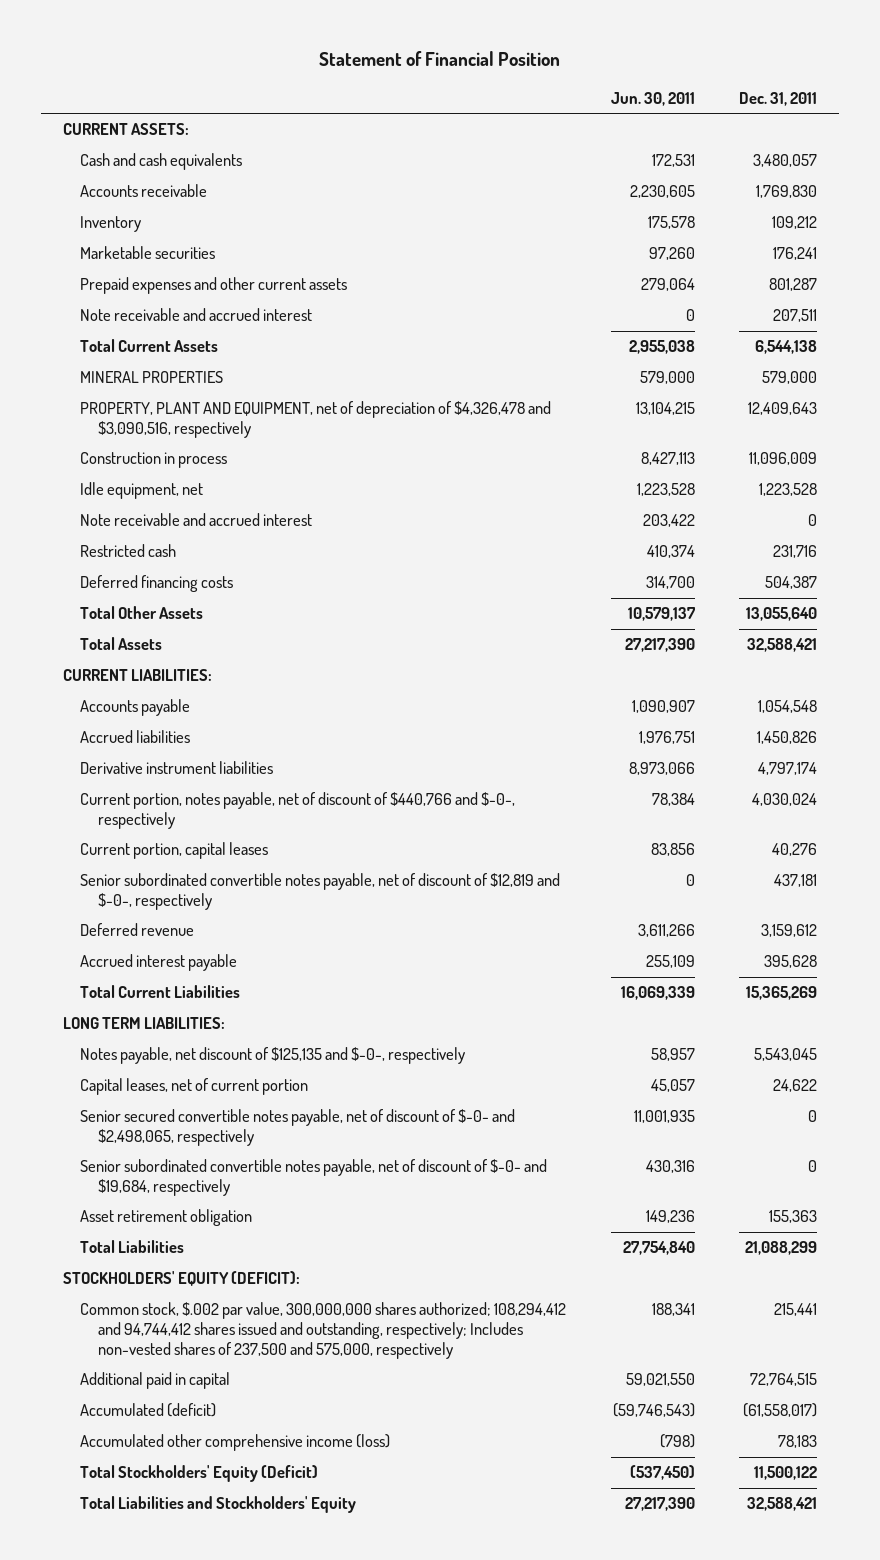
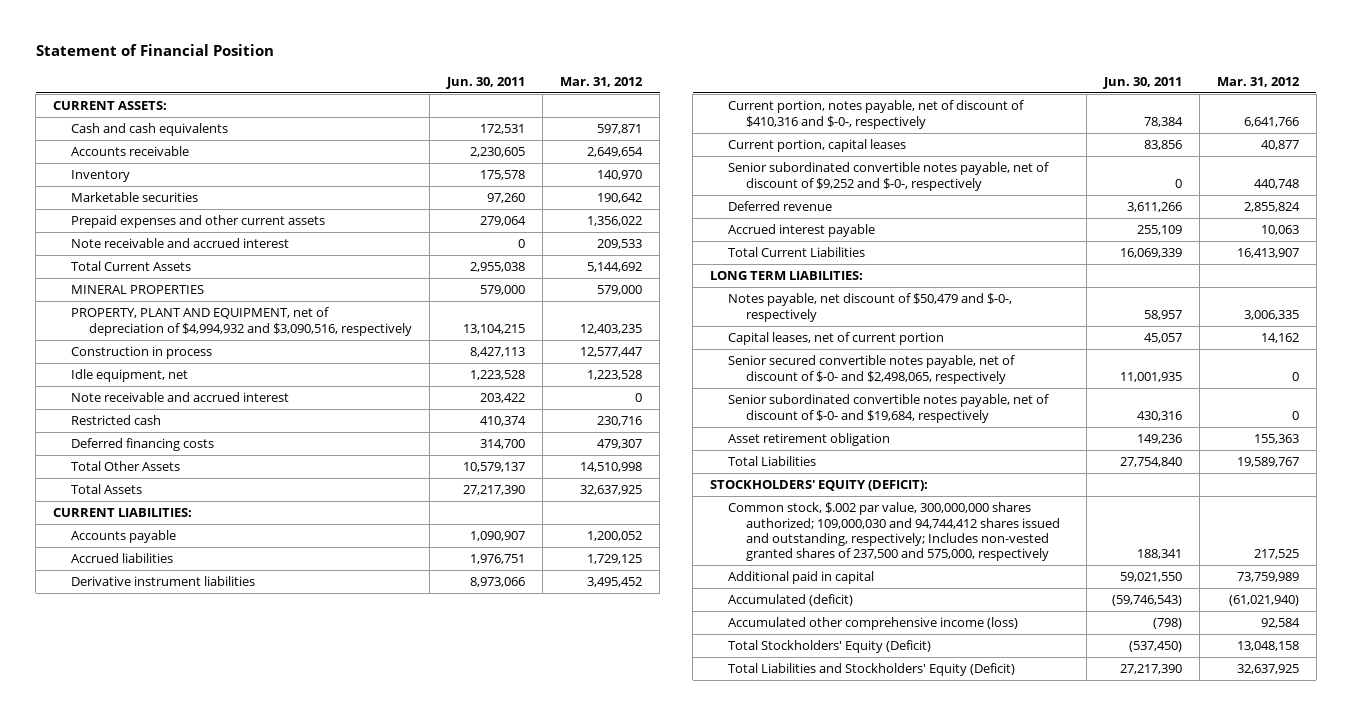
[738,91,817,106] Dec. 31, 2011 -> none
none -> [560,76,644,87] Mar. 31, 2012
[80,401,552,438] PROPERTY, PLANT AND EQUIPMENT, net of depreciation of $4,326,478 and $3,090,516, respectively -> [71,307,413,336] PROPERTY, PLANT AND EQUIPMENT, net of depreciation of $4,994,932 and $3,090,516, respectively
[80,792,516,829] Current portion, notes payable, net of discount of $440,766 and $-0-, respectively -> [728,100,1025,129] Current portion, notes payable, net of discount of $410,316 and $-0-, respectively
[80,873,561,910] Senior subordinated convertible notes payable, net of discount of $12,819 and $-0-, respectively -> [728,162,1050,191] Senior subordinated convertible notes payable, net of discount of $9,252 and $-0-, respectively
[80,1047,466,1065] Notes payable, net discount of $125,135 and $-0-, respectively -> [728,293,1013,322] Notes payable, net discount of $50,479 and $-0-, respectively
[80,1302,567,1359] Common stock, $.002 par value, 300,000,000 shares authorized; 108,294,412 and 94,744,412 shares issued and outstanding, respectively; Includes non-vested shares of 237,500 and 575,000, respectively -> [728,502,1060,562] Common stock, $.002 par value, 300,000,000 shares authorized; 109,000,030 and 94,744,412 shares issued and outstanding, respectively; Includes non-vested granted shares of 237,500 and 575,000, respectively
[80,1496,357,1514] Total Liabilities and Stockholders' Equity -> [728,663,1016,677] Total Liabilities and Stockholders' Equity (Deficit)

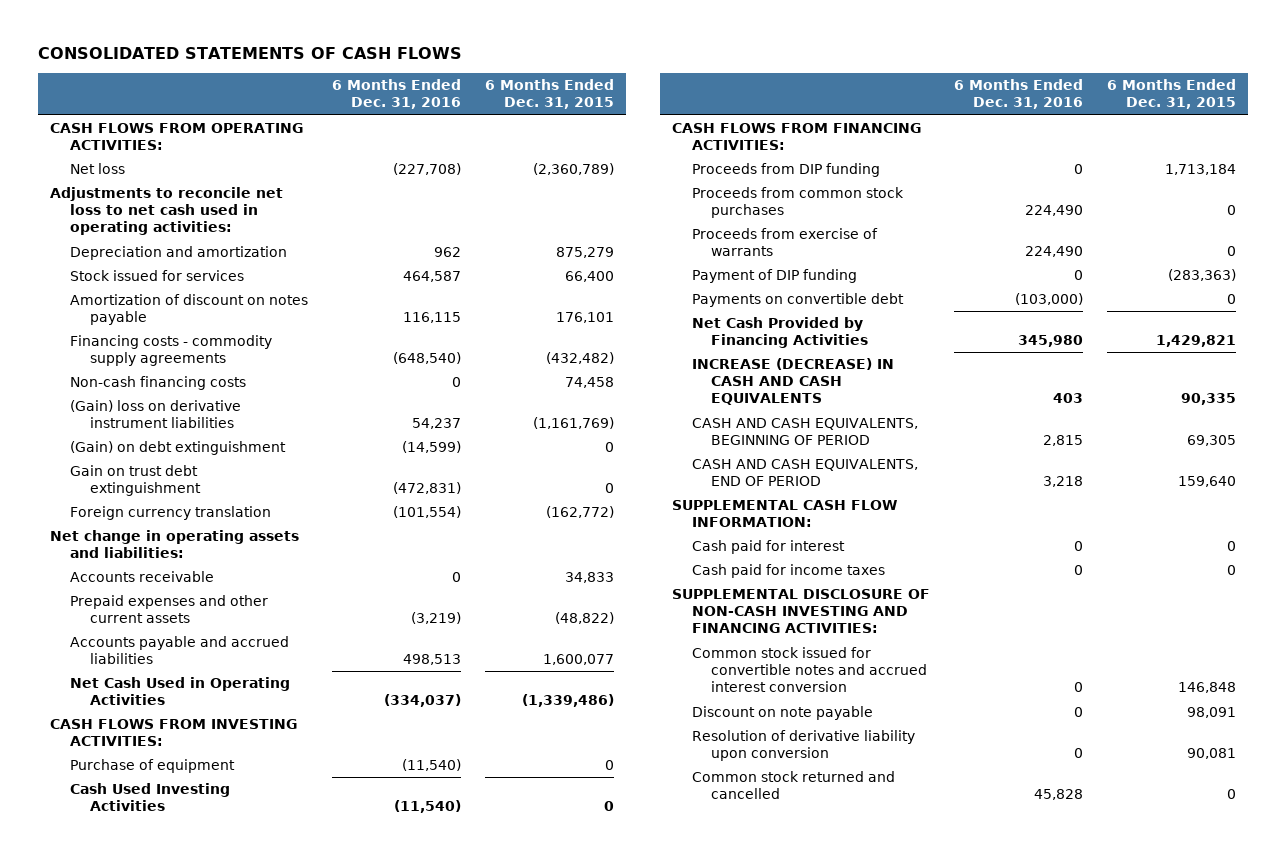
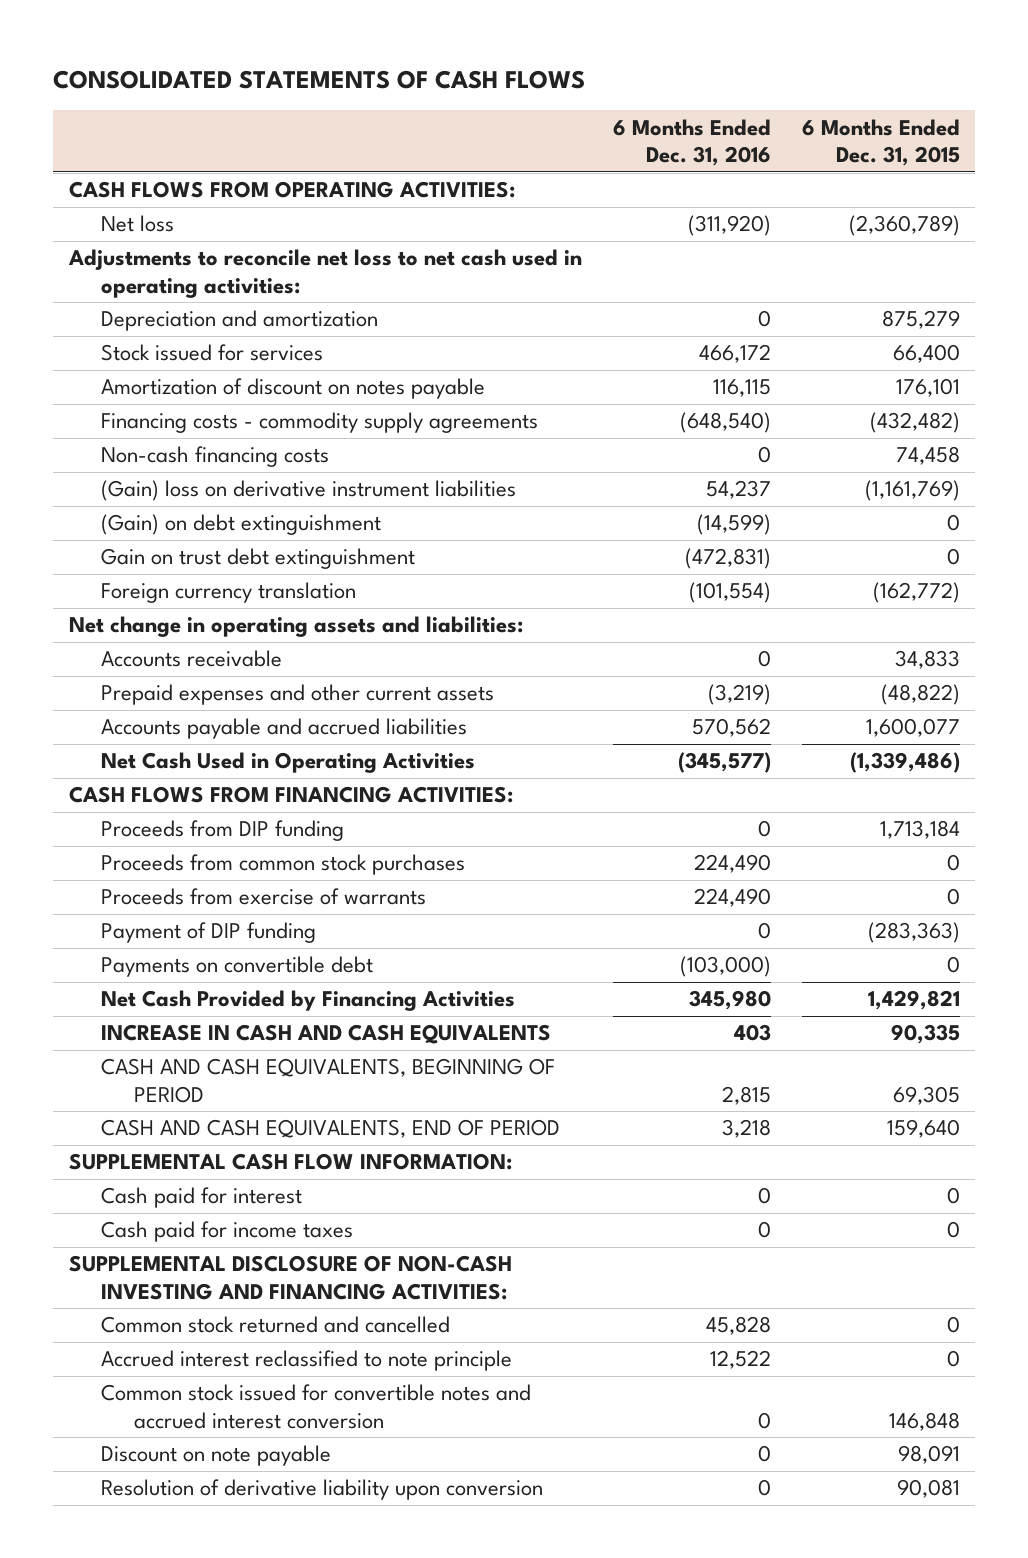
[393,163,462,176] (227,708) -> [687,215,771,237] (311,920)
[434,247,462,258] 962 -> [757,310,771,328] 0
[403,271,462,283] 464,587 -> [698,344,771,364] 466,172
[50,719,298,747] CASH FLOWS FROM INVESTING ACTIVITIES: -> none
[69,759,235,774] Purchase of equipment -> none
[69,783,230,812] Cash Used Investing Activities -> none
[403,654,462,666] 498,513 -> [691,718,771,738] 570,562
[384,694,462,708] (334,037) -> [677,752,771,774] (345,577)
[691,358,894,406] INCREASE (DECREASE) IN CASH AND CASH EQUIVALENTS -> [101,1024,552,1045] INCREASE IN CASH AND CASH EQUIVALENTS
[691,771,895,800] Common stock returned and cancelled -> [101,1316,451,1334] Common stock returned and cancelled
none -> [101,1350,513,1372] Accrued interest reclassified to note principle

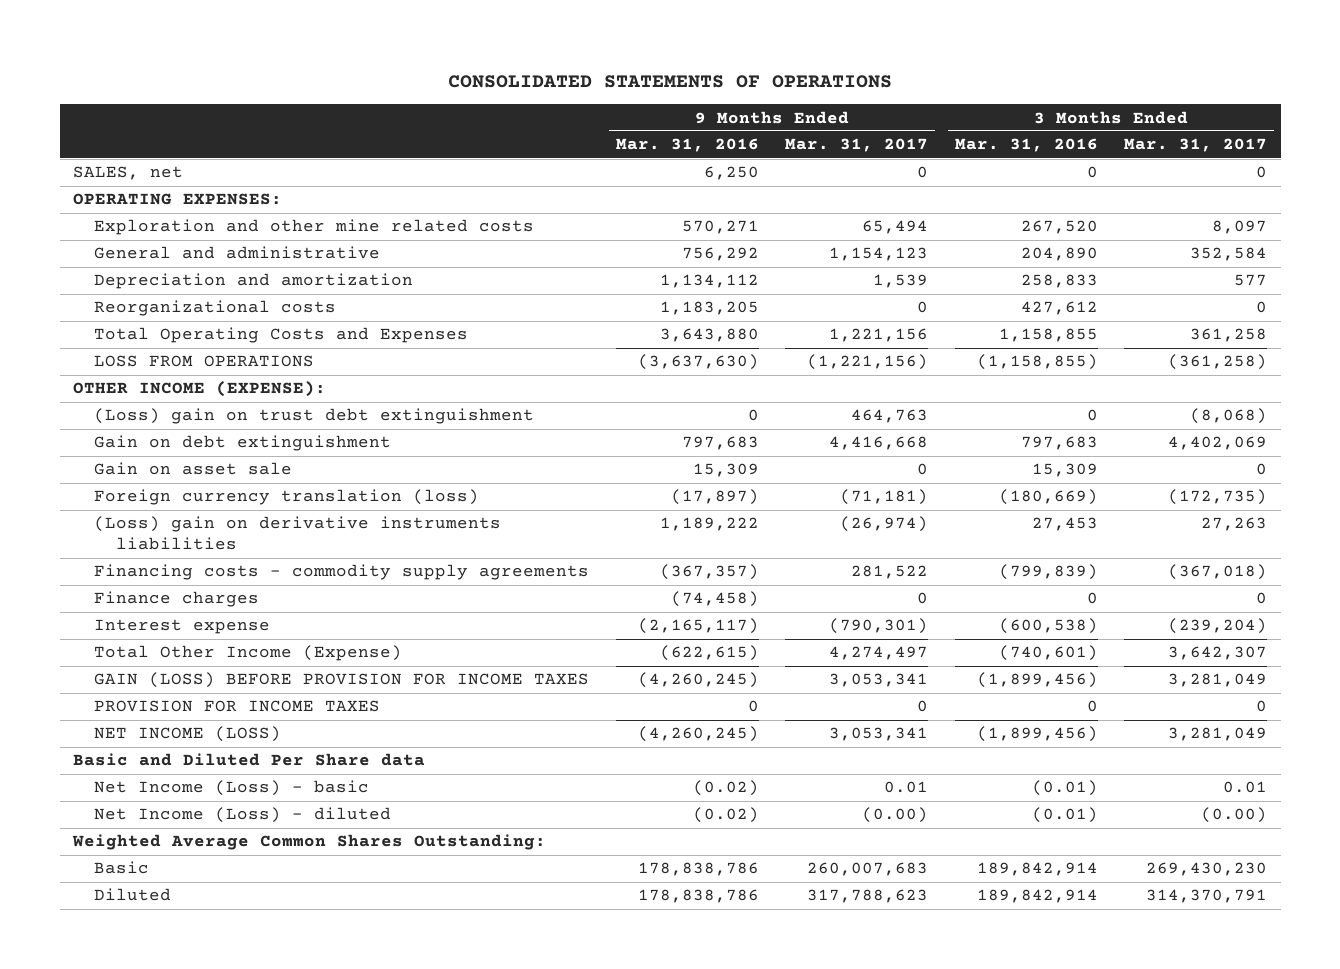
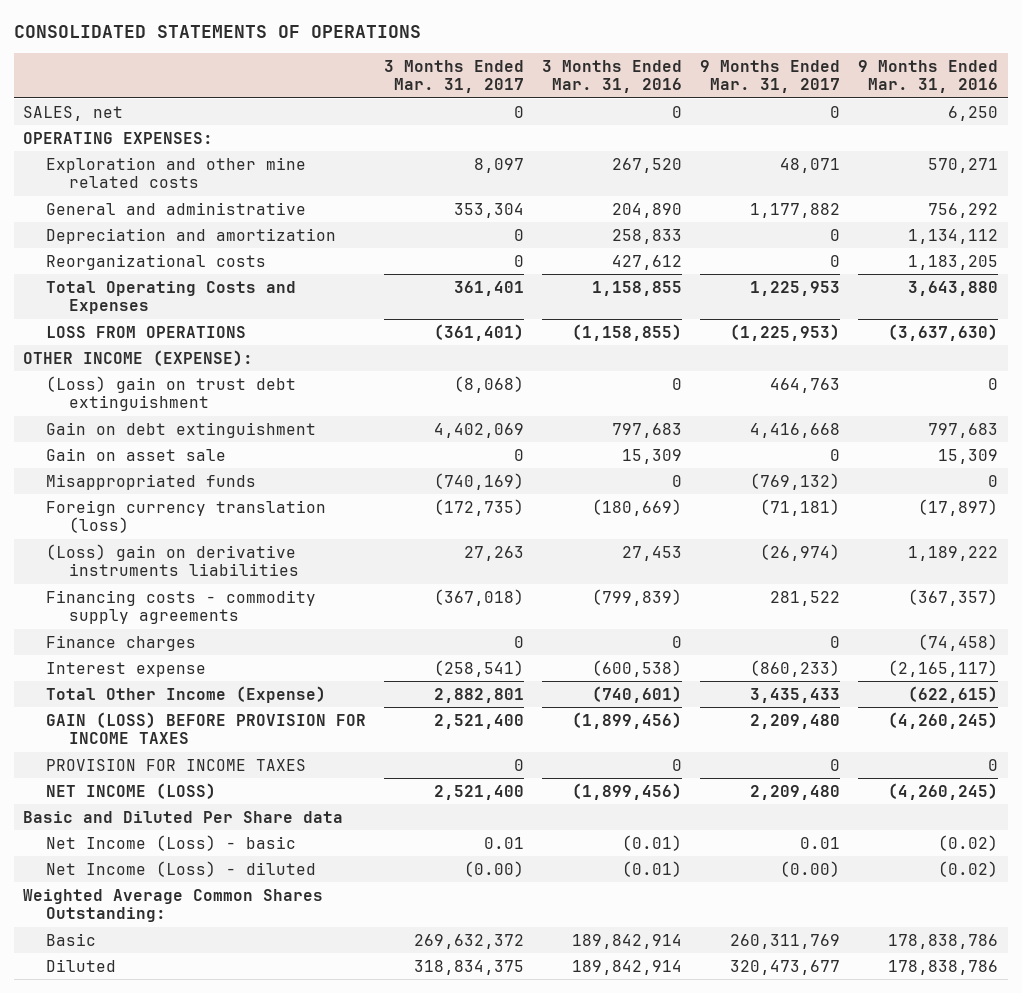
[862,220,929,235] 65,494 -> [780,157,841,173] 48,071
[829,247,929,262] 1,154,123 -> [750,202,841,218] 1,177,882
[1190,247,1268,262] 352,584 -> [454,202,525,218] 353,304
[873,274,929,289] 1,539 -> [830,228,841,241] 0
[1234,274,1268,287] 577 -> [514,228,525,241] 0
[829,328,929,343] 1,221,156 -> [750,280,841,296] 1,225,953
[1190,328,1268,343] 361,258 -> [454,280,525,296] 361,401
[807,354,929,371] (1,221,156) -> [730,323,841,341] (1,225,953)
[1168,354,1268,371] (361,258) -> [434,323,525,341] (361,401)
none -> [45,473,256,490] Misappropriated funds
[829,618,929,635] (790,301) -> [750,659,841,677] (860,233)
[1168,618,1268,635] (239,204) -> [434,659,525,677] (258,541)
[829,646,929,661] 4,274,497 -> [750,687,841,703] 3,435,433
[1168,646,1268,661] 3,642,307 -> [434,687,525,703] 2,882,801
[829,673,929,688] 3,053,341 -> [750,713,841,729] 2,209,480
[1168,673,1268,688] 3,281,049 -> [434,713,525,729] 2,521,400
[829,727,929,742] 3,053,341 -> [750,784,841,800] 2,209,480
[1168,727,1268,742] 3,281,049 -> [434,784,525,800] 2,521,400
[807,862,929,877] 260,007,683 -> [730,933,841,949] 260,311,769
[1146,862,1268,877] 269,430,230 -> [414,933,525,949] 269,632,372
[807,889,929,904] 317,788,623 -> [730,959,841,975] 320,473,677
[1146,889,1268,904] 314,370,791 -> [414,959,525,975] 318,834,375

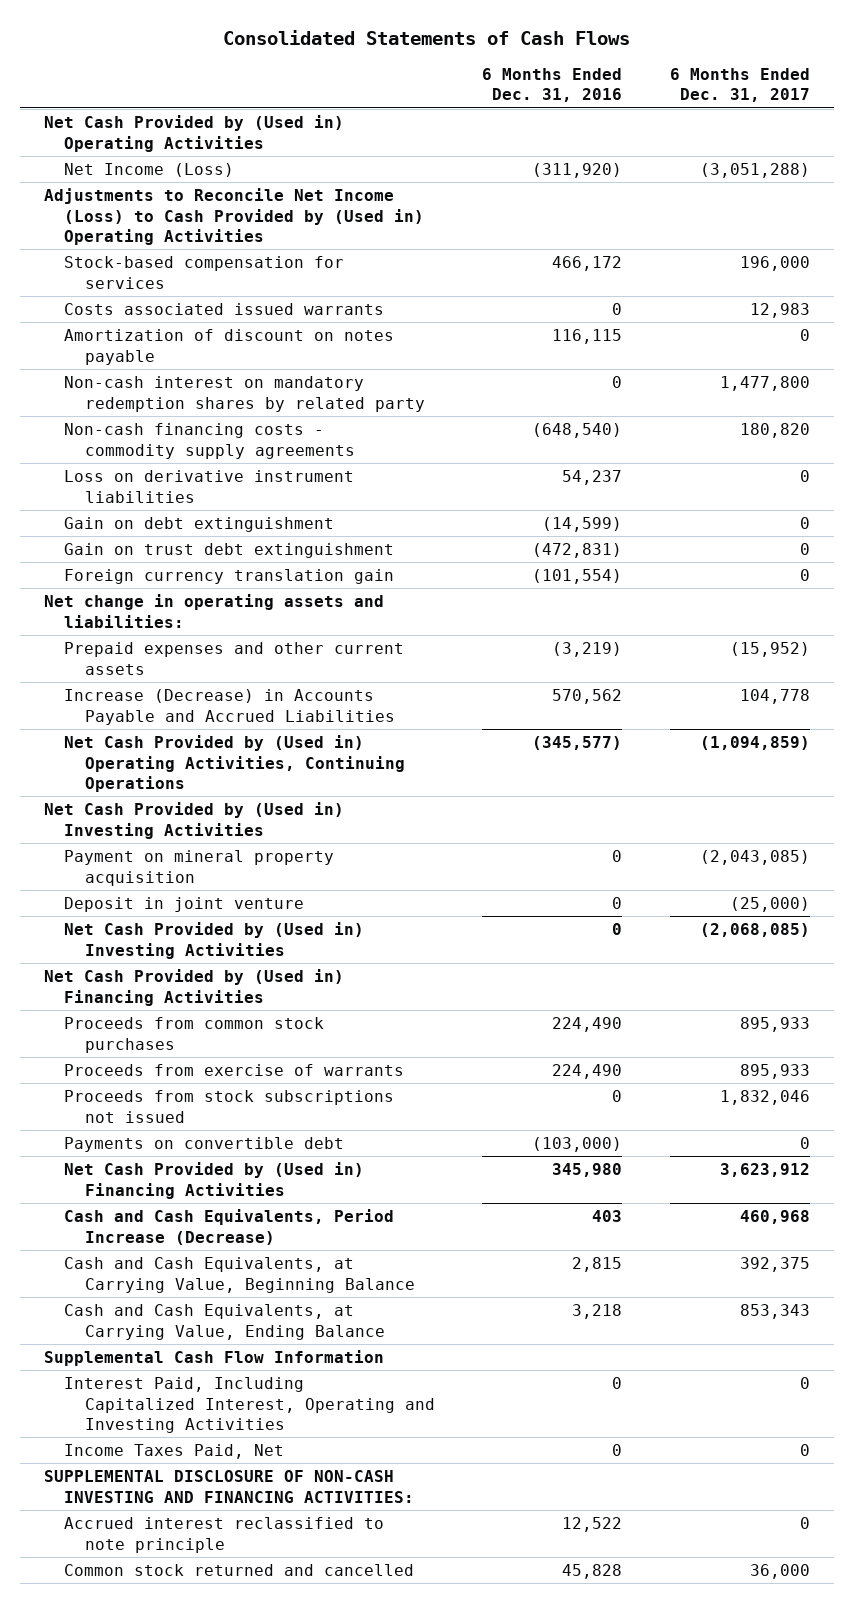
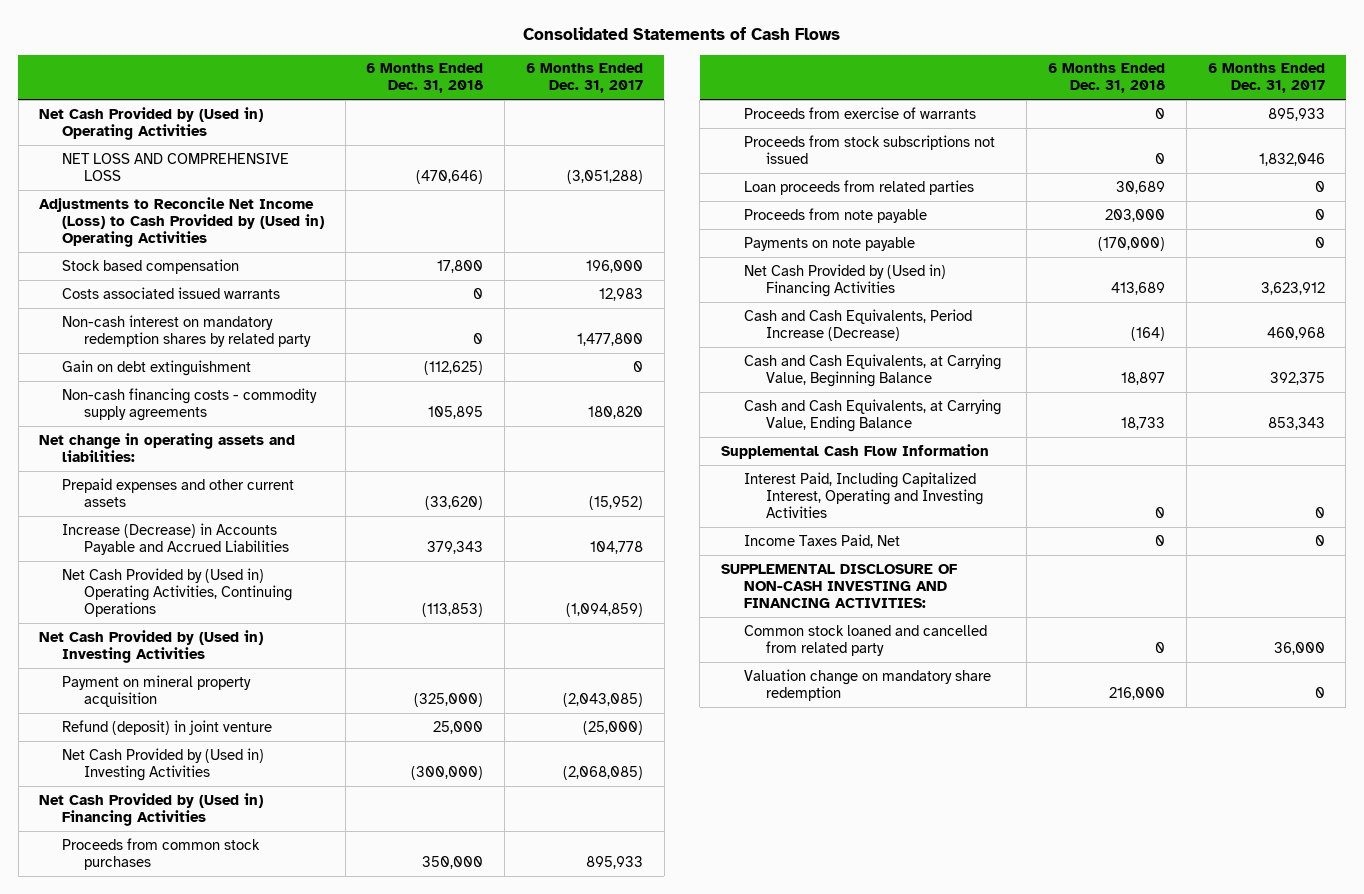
[482,67,623,103] 6 Months Ended Dec. 31, 2016 -> none
none -> [366,63,484,94] 6 Months Ended Dec. 31, 2018
[64,162,235,177] Net Income (Loss) -> [61,152,289,181] NET LOSS AND COMPREHENSIVE LOSS
[64,255,345,289] Stock-based compensation for services -> [61,258,239,274] Stock based compensation
[64,328,395,365] Amortization of discount on notes payable -> none
[64,469,355,503] Loss on derivative instrument liabilities -> none
[64,542,395,558] Gain on trust debt extinguishment -> none
[64,568,395,584] Foreign currency translation gain -> none
[64,422,355,459] Non-cash financing costs - commodity supply agreements -> [61,387,317,421] Non-cash financing costs - commodity supply agreements
[64,896,305,912] Deposit in joint venture -> [61,719,272,735] Refund (deposit) in joint venture
[64,1136,345,1152] Payments on convertible debt -> none
none -> [743,179,974,195] Loan proceeds from related parties
none -> [743,207,927,223] Proceeds from note payable
none -> [743,236,915,251] Payments on note payable
[64,1516,385,1553] Accrued interest reclassified to note principle -> none
[64,1563,415,1576] Common stock returned and cancelled -> [743,624,987,656] Common stock loaned and cancelled from related party
none -> [743,668,991,701] Valuation change on mandatory share redemption

